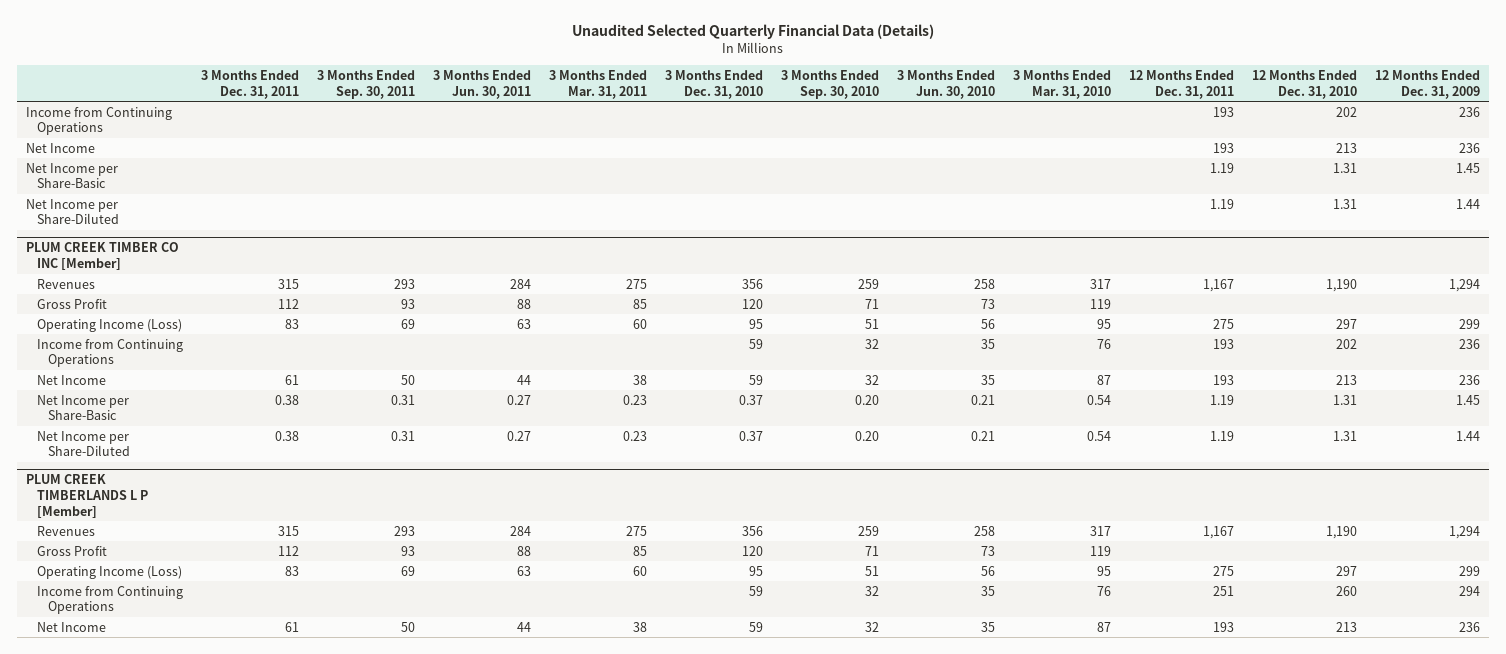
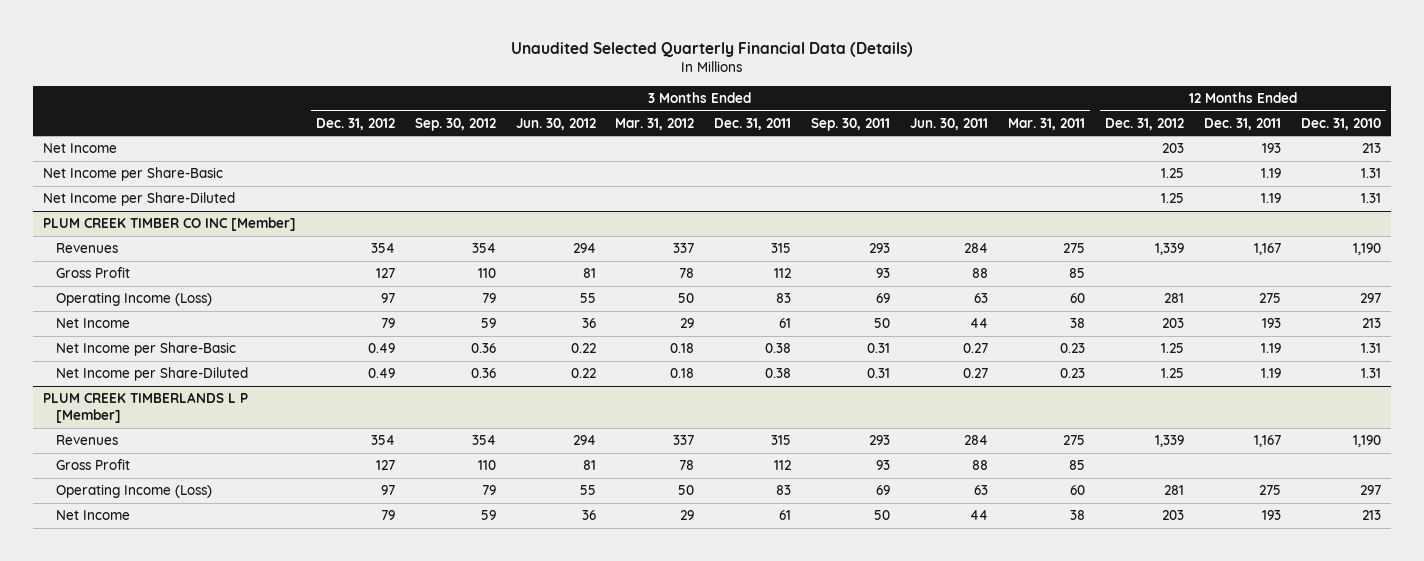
[665,69,764,99] 3 Months Ended Dec. 31, 2010 -> none
[781,69,880,99] 3 Months Ended Sep. 30, 2010 -> none
[897,69,996,99] 3 Months Ended Jun. 30, 2010 -> none
[1013,69,1112,99] 3 Months Ended Mar. 31, 2010 -> none
[1375,69,1481,99] 12 Months Ended Dec. 31, 2009 -> none
none -> [315,117,395,130] Dec. 31, 2012
none -> [414,117,496,131] Sep. 30, 2012
none -> [515,117,596,130] Jun. 30, 2012
none -> [615,117,695,130] Mar. 31, 2012
none -> [1105,117,1185,130] Dec. 31, 2012
[26,106,173,136] Income from Continuing Operations -> none
[36,338,183,368] Income from Continuing Operations -> none
[36,585,183,615] Income from Continuing Operations -> none

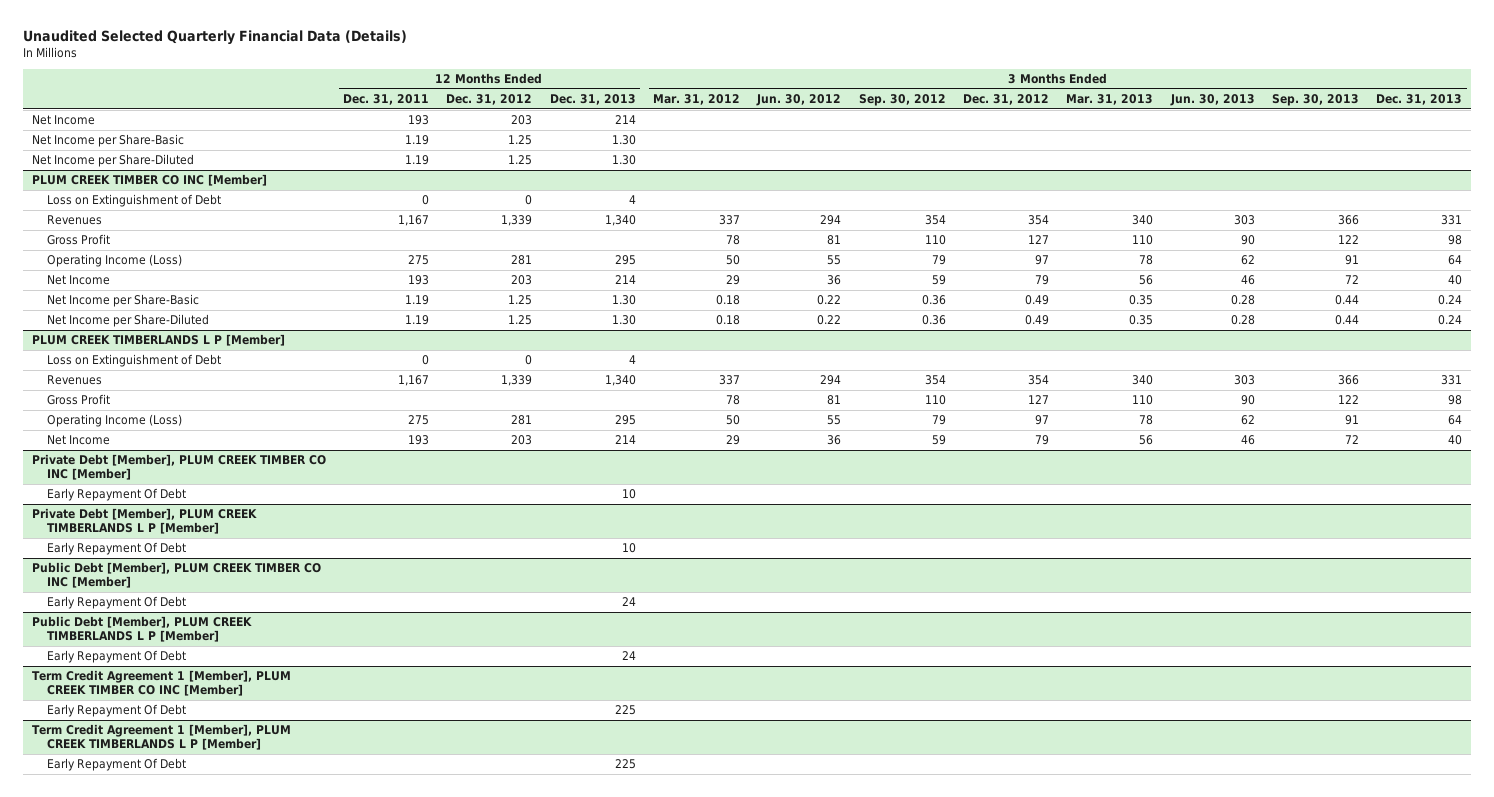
[714,117,792,130] Dec. 31, 2011 -> none
[811,117,891,131] Sep. 30, 2011 -> none
[910,117,989,130] Jun. 30, 2011 -> none
[1008,117,1086,130] Mar. 31, 2011 -> none
[1300,117,1381,130] Dec. 31, 2010 -> none
none -> [549,93,636,105] Dec. 31, 2013
none -> [1066,93,1154,105] Mar. 31, 2013
none -> [1169,93,1255,106] Jun. 30, 2013
none -> [1271,93,1359,106] Sep. 30, 2013
none -> [1376,93,1463,105] Dec. 31, 2013
none -> [47,194,222,208] Loss on Extinguishment of Debt
none -> [47,354,222,368] Loss on Extinguishment of Debt
none -> [31,454,326,481] Private Debt [Member], PLUM CREEK TIMBER CO INC [Member]
none -> [47,488,187,502] Early Repayment Of Debt
none -> [31,508,257,535] Private Debt [Member], PLUM CREEK TIMBERLANDS L P [Member]
none -> [47,542,187,556] Early Repayment Of Debt
none -> [31,562,321,589] Public Debt [Member], PLUM CREEK TIMBER CO INC [Member]
none -> [47,596,187,610] Early Repayment Of Debt
none -> [31,616,252,643] Public Debt [Member], PLUM CREEK TIMBERLANDS L P [Member]
none -> [47,650,187,664] Early Repayment Of Debt
none -> [31,670,291,697] Term Credit Agreement 1 [Member], PLUM CREEK TIMBER CO INC [Member]
none -> [47,704,187,718] Early Repayment Of Debt
none -> [31,724,291,751] Term Credit Agreement 1 [Member], PLUM CREEK TIMBERLANDS L P [Member]
none -> [47,758,187,772] Early Repayment Of Debt

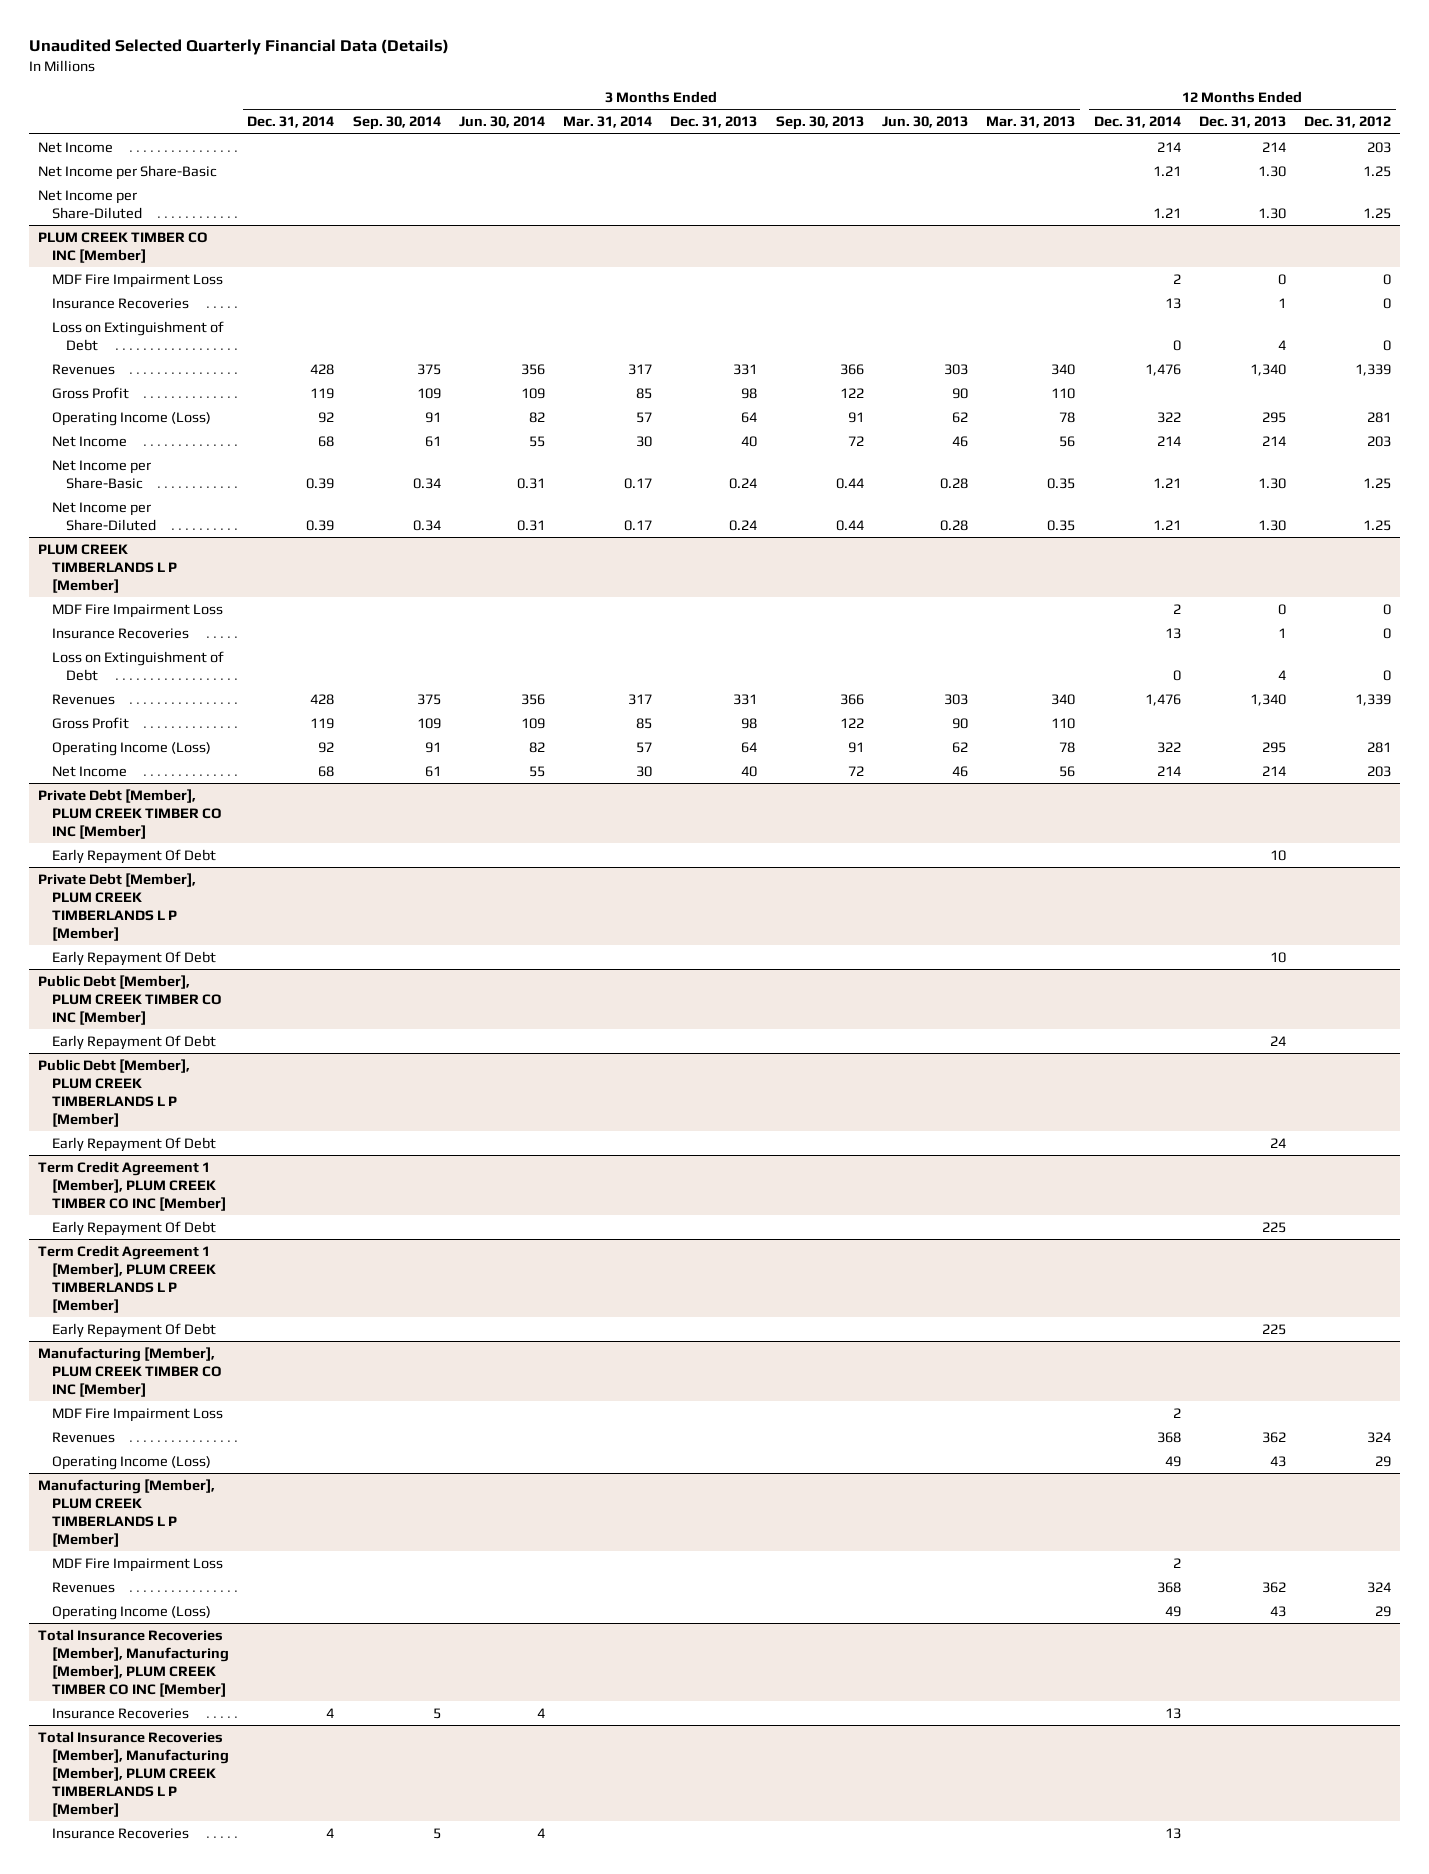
[343,93,430,105] Dec. 31, 2011 -> none
[653,93,741,105] Mar. 31, 2012 -> none
[756,93,842,106] Jun. 30, 2012 -> none
[858,93,946,106] Sep. 30, 2012 -> none
[962,93,1049,105] Dec. 31, 2012 -> none
none -> [247,116,335,129] Dec. 31, 2014
none -> [352,116,441,131] Sep. 30, 2014
none -> [458,116,545,129] Jun. 30, 2014
none -> [563,116,653,129] Mar. 31, 2014
none -> [1093,116,1181,129] Dec. 31, 2014
none -> [52,273,224,288] MDF Fire Impairment Loss
none -> [52,297,190,309] Insurance Recoveries
none -> [52,603,224,618] MDF Fire Impairment Loss
none -> [52,627,190,639] Insurance Recoveries
none -> [37,1346,223,1397] Manufacturing [Member], PLUM CREEK TIMBER CO INC [Member]
none -> [52,1407,224,1422] MDF Fire Impairment Loss
none -> [52,1431,116,1443] Revenues
none -> [52,1455,212,1470] Operating Income (Loss)
none -> [37,1478,215,1547] Manufacturing [Member], PLUM CREEK TIMBERLANDS L P [Member]
none -> [52,1557,224,1572] MDF Fire Impairment Loss
none -> [52,1581,116,1593] Revenues
none -> [52,1605,212,1620] Operating Income (Loss)
none -> [37,1628,230,1697] Total Insurance Recoveries [Member], Manufacturing [Member], PLUM CREEK TIMBER CO INC [Member]
none -> [52,1707,190,1719] Insurance Recoveries
none -> [37,1730,230,1817] Total Insurance Recoveries [Member], Manufacturing [Member], PLUM CREEK TIMBERLANDS L P [Member]
none -> [52,1827,190,1839] Insurance Recoveries

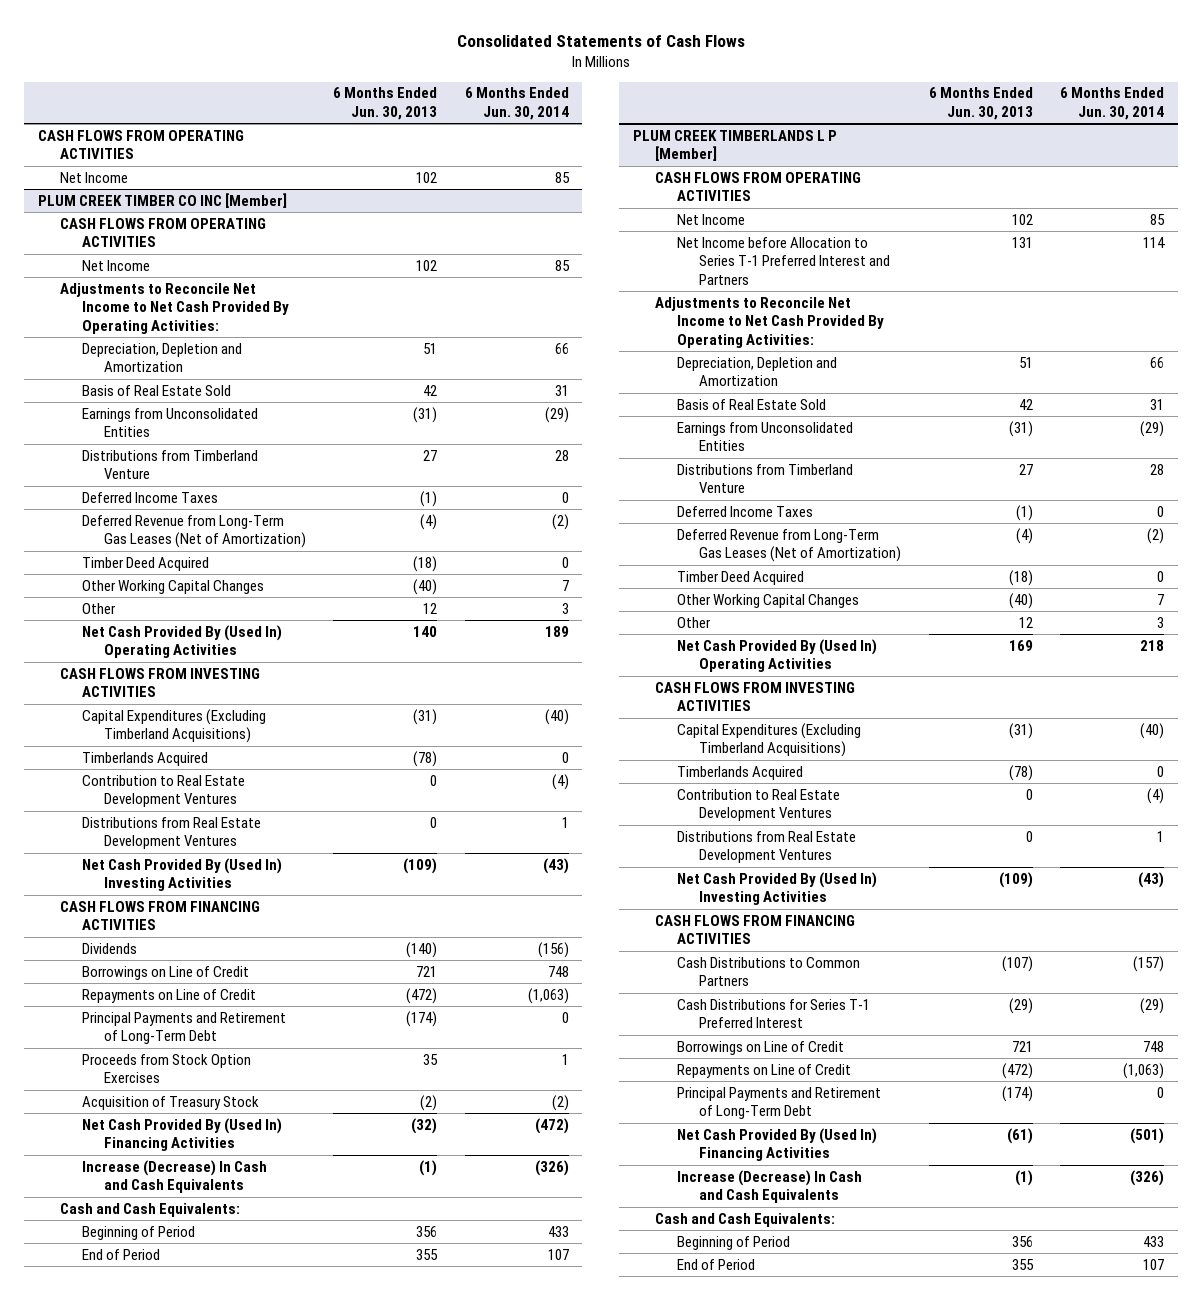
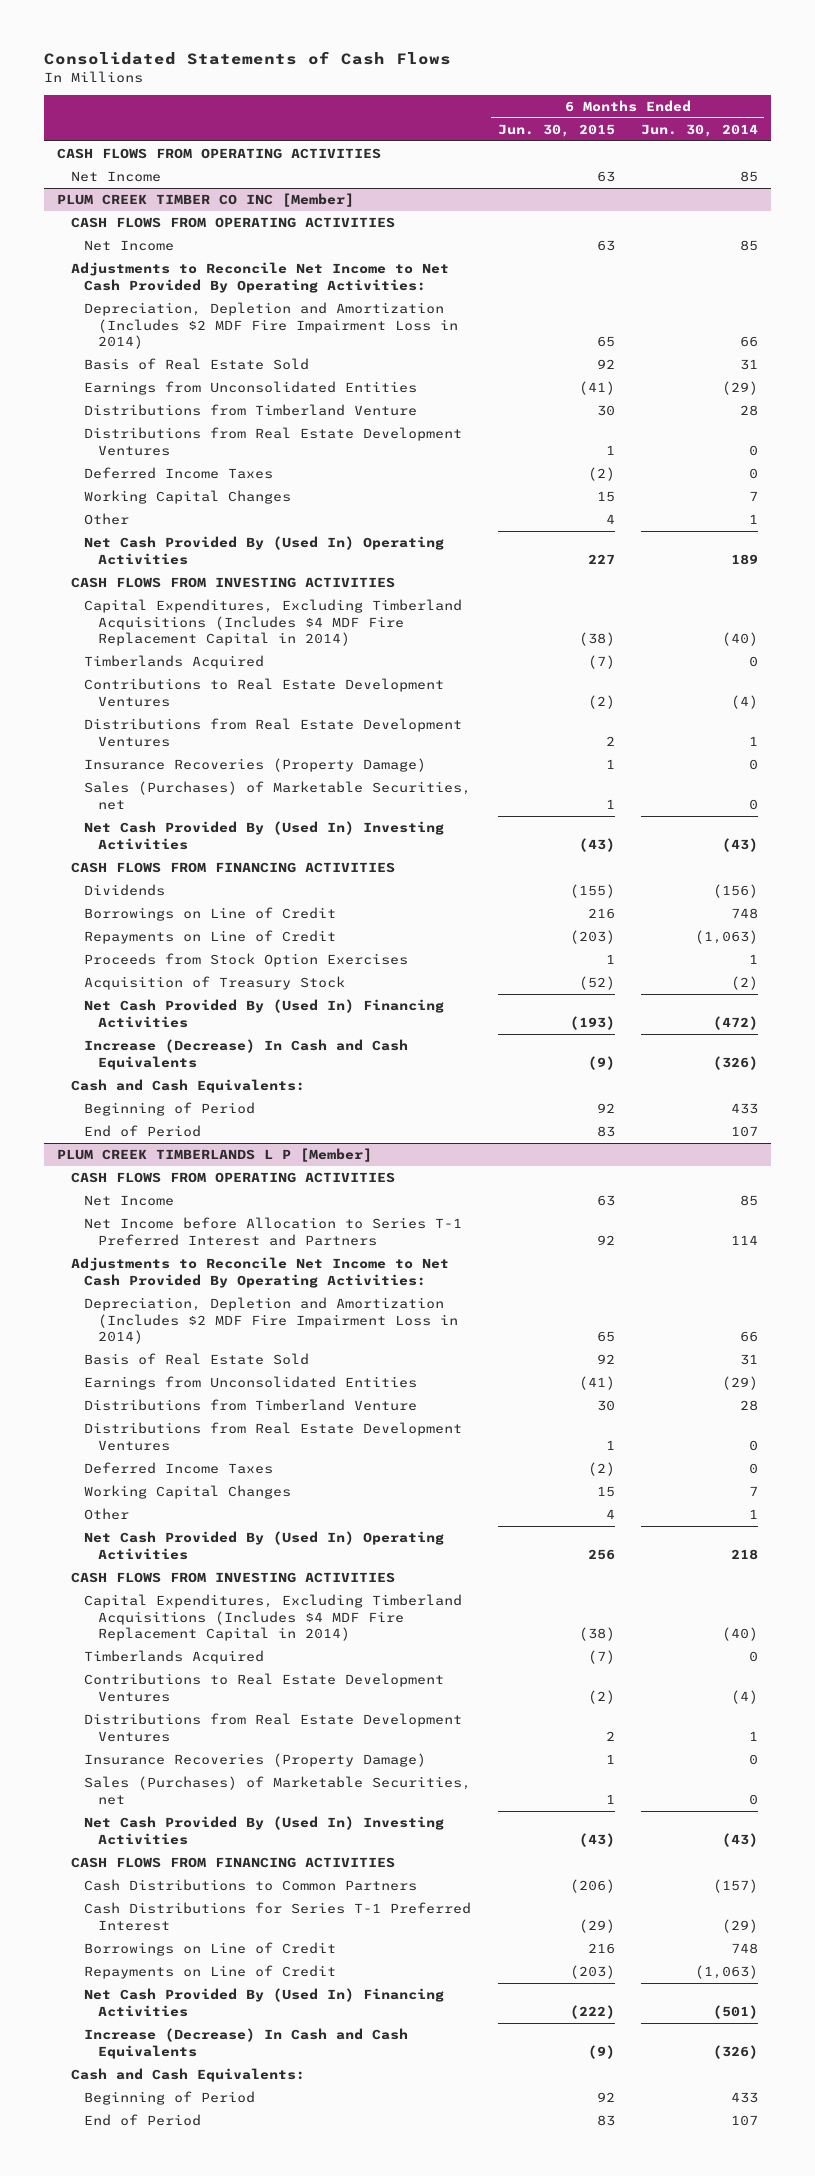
[333,87,438,121] 6 Months Ended Jun. 30, 2013 -> none
none -> [497,123,615,137] Jun. 30, 2015
[81,342,242,373] Depreciation, Depletion and Amortization -> [84,302,458,350] Depreciation, Depletion and Amortization (Includes $2 MDF Fire Impairment Loss in 2014)
none -> [84,427,463,456] Distributions from Real Estate Development Ventures
[81,514,307,549] Deferred Revenue from Long-Term Gas Leases (Net of Amortization) -> none
[81,556,209,571] Timber Deed Acquired -> none
[81,579,264,594] Other Working Capital Changes -> [84,490,292,505] Working Capital Changes
[561,602,569,614] 3 -> [748,514,758,525] 1
[81,708,266,744] Capital Expenditures (Excluding Timberland Acquisitions) -> [84,599,463,647] Capital Expenditures, Excluding Timberland Acquisitions (Includes $4 MDF Fire Replacement Capital in 2014)
[81,774,245,808] Contribution to Real Estate Development Ventures -> [84,678,445,707] Contributions to Real Estate Development Ventures
none -> [84,758,427,773] Insurance Recoveries (Property Damage)
none -> [84,781,472,810] Sales (Purchases) of Marketable Securities, net
[81,1011,286,1045] Principal Payments and Retirement of Long-Term Debt -> none
[677,356,838,387] Depreciation, Depletion and Amortization -> [84,1297,458,1345] Depreciation, Depletion and Amortization (Includes $2 MDF Fire Impairment Loss in 2014)
none -> [84,1422,463,1451] Distributions from Real Estate Development Ventures
[677,528,902,563] Deferred Revenue from Long-Term Gas Leases (Net of Amortization) -> none
[677,570,805,585] Timber Deed Acquired -> none
[677,593,860,608] Other Working Capital Changes -> [84,1485,292,1500] Working Capital Changes
[1156,616,1164,628] 3 -> [748,1509,758,1520] 1
[677,722,862,758] Capital Expenditures (Excluding Timberland Acquisitions) -> [84,1594,463,1642] Capital Expenditures, Excluding Timberland Acquisitions (Includes $4 MDF Fire Replacement Capital in 2014)
[677,788,841,822] Contribution to Real Estate Development Ventures -> [84,1673,445,1702] Contributions to Real Estate Development Ventures
none -> [84,1753,427,1768] Insurance Recoveries (Property Damage)
none -> [84,1776,472,1805] Sales (Purchases) of Marketable Securities, net
[677,1086,882,1120] Principal Payments and Retirement of Long-Term Debt -> none

